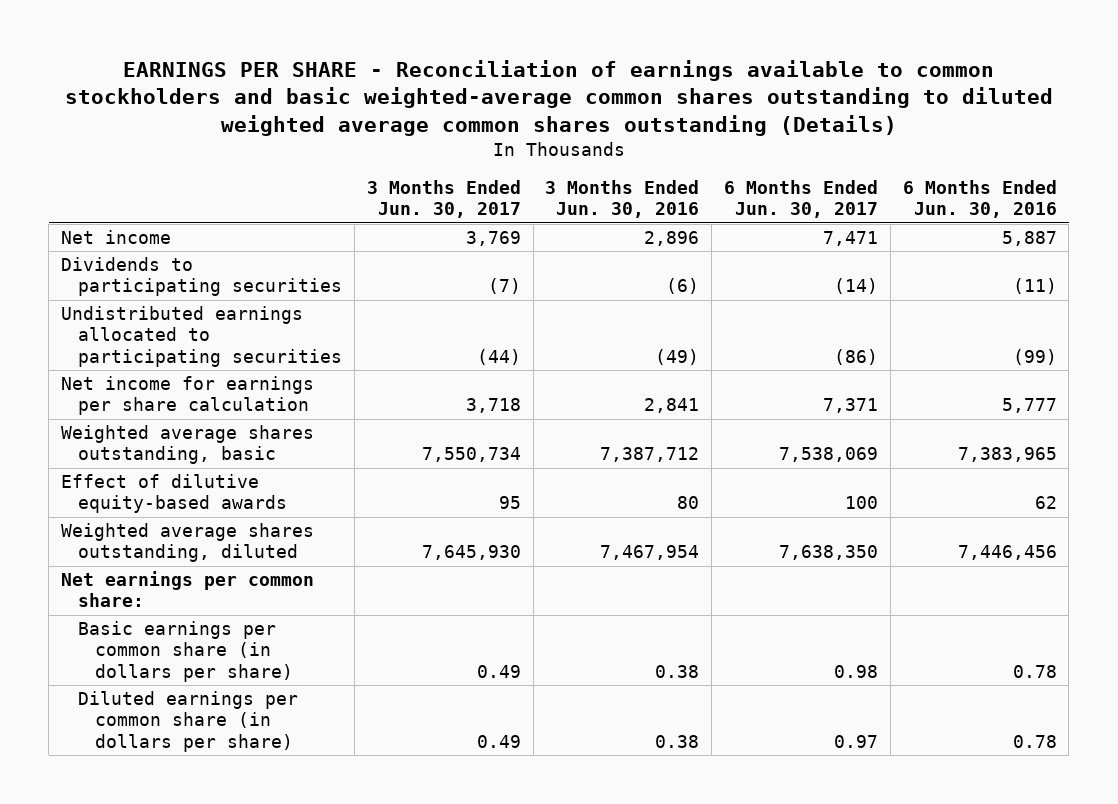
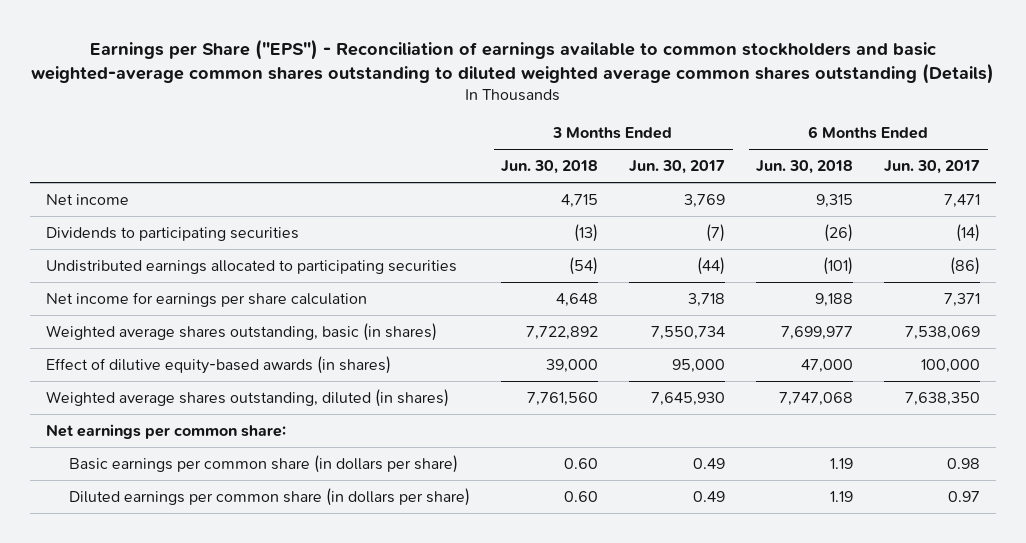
[64,59,1053,137] EARNINGS PER SHARE - Reconciliation of earnings available to common stockholders and basic weighted-average common shares outstanding to diluted weighted average common shares outstanding (Details) -> [31,38,995,85] Earnings per Share ("EPS") - Reconciliation of earnings available to common stockholders and basic weighted-average common shares outstanding to diluted weighted average common shares outstanding (Details)
[545,180,700,219] 3 Months Ended Jun. 30, 2016 -> none
[902,180,1057,219] 6 Months Ended Jun. 30, 2016 -> none
none -> [501,160,599,175] Jun. 30, 2018
none -> [756,160,854,175] Jun. 30, 2018
[61,425,315,465] Weighted average shares outstanding, basic -> [45,322,437,341] Weighted average shares outstanding, basic (in shares)
[61,474,288,514] Effect of dilutive equity-based awards -> [45,355,391,374] Effect of dilutive equity-based awards (in shares)
[498,496,521,510] 95 -> [672,358,726,373] 95,000
[844,496,878,510] 100 -> [921,358,981,373] 100,000
[61,523,315,563] Weighted average shares outstanding, diluted -> [45,388,449,407] Weighted average shares outstanding, diluted (in shares)

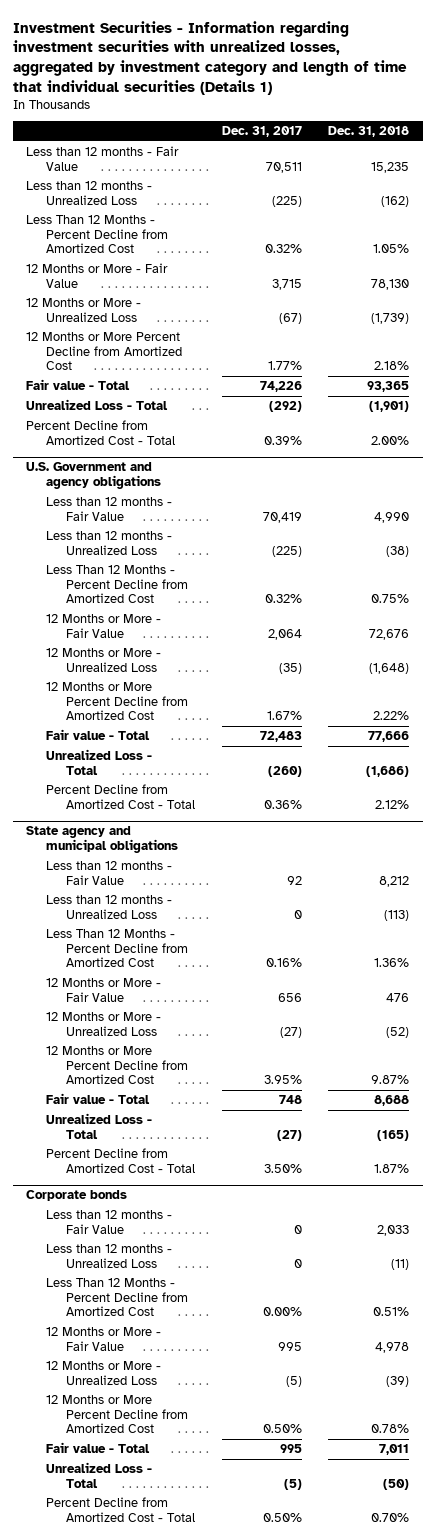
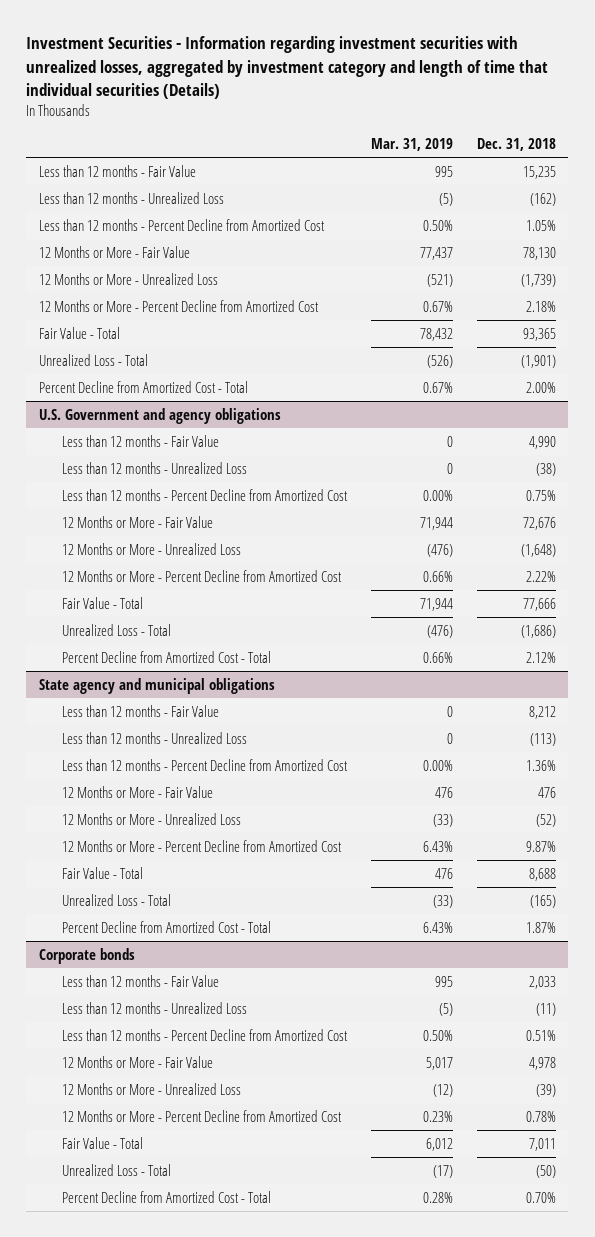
[13,20,408,95] Investment Securities - Information regarding investment securities with unrealized losses, aggregated by investment category and length of time that individual securities (Details 1) -> [26,36,549,99] Investment Securities - Information regarding investment securities with unrealized losses, aggregated by investment category and length of time that individual securities (Details)
[221,126,302,138] Dec. 31, 2017 -> none
none -> [370,138,453,152] Mar. 31, 2019
[26,215,169,254] Less Than 12 Months - Percent Decline from Amortized Cost -> [38,218,325,231] Less than 12 months - Percent Decline from Amortized Cost
[26,332,183,371] 12 Months or More Percent Decline from Amortized Cost -> [38,299,319,312] 12 Months or More - Percent Decline from Amortized Cost
[26,379,131,391] Fair value - Total -> [38,326,120,339] Fair Value - Total
[46,565,189,604] Less Than 12 Months - Percent Decline from Amortized Cost -> [61,488,348,501] Less than 12 months - Percent Decline from Amortized Cost
[46,682,189,721] 12 Months or More Percent Decline from Amortized Cost -> [61,569,342,582] 12 Months or More - Percent Decline from Amortized Cost
[46,729,151,741] Fair value - Total -> [61,596,143,609] Fair Value - Total
[46,929,189,968] Less Than 12 Months - Percent Decline from Amortized Cost -> [61,758,348,771] Less than 12 months - Percent Decline from Amortized Cost
[46,1046,189,1085] 12 Months or More Percent Decline from Amortized Cost -> [61,839,342,852] 12 Months or More - Percent Decline from Amortized Cost
[46,1093,151,1105] Fair value - Total -> [61,866,143,879] Fair Value - Total
[46,1278,189,1317] Less Than 12 Months - Percent Decline from Amortized Cost -> [61,1028,348,1041] Less than 12 months - Percent Decline from Amortized Cost
[46,1395,189,1434] 12 Months or More Percent Decline from Amortized Cost -> [61,1109,342,1122] 12 Months or More - Percent Decline from Amortized Cost
[46,1442,151,1454] Fair value - Total -> [61,1136,143,1149] Fair Value - Total

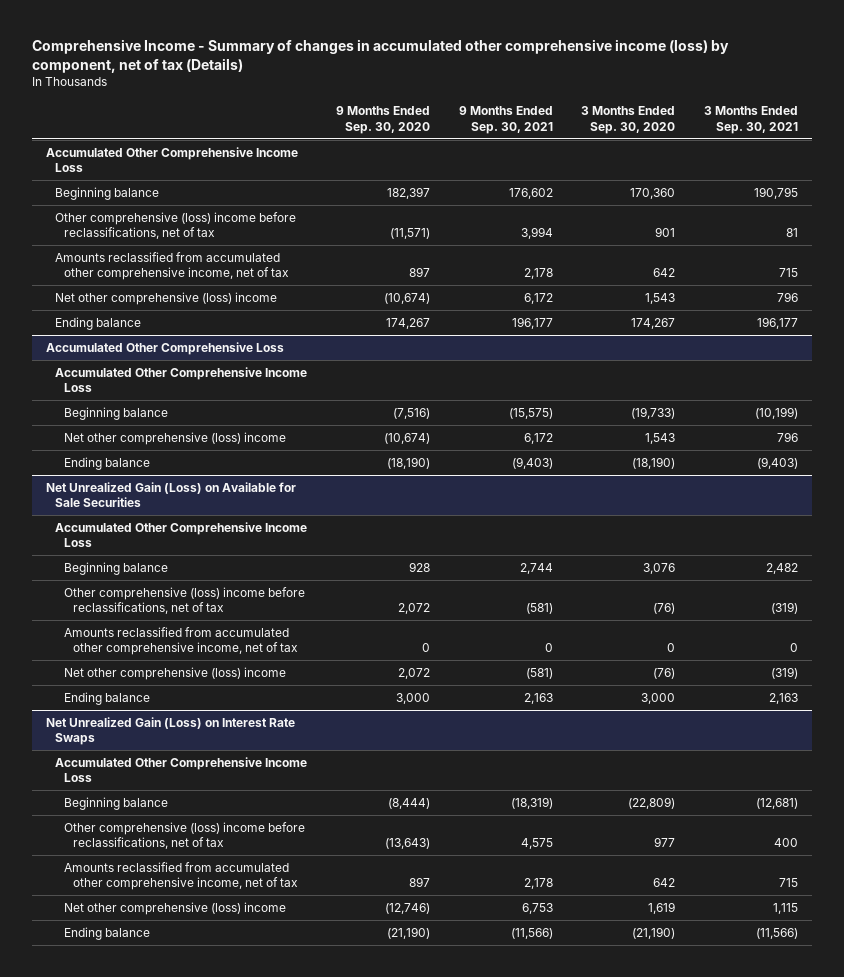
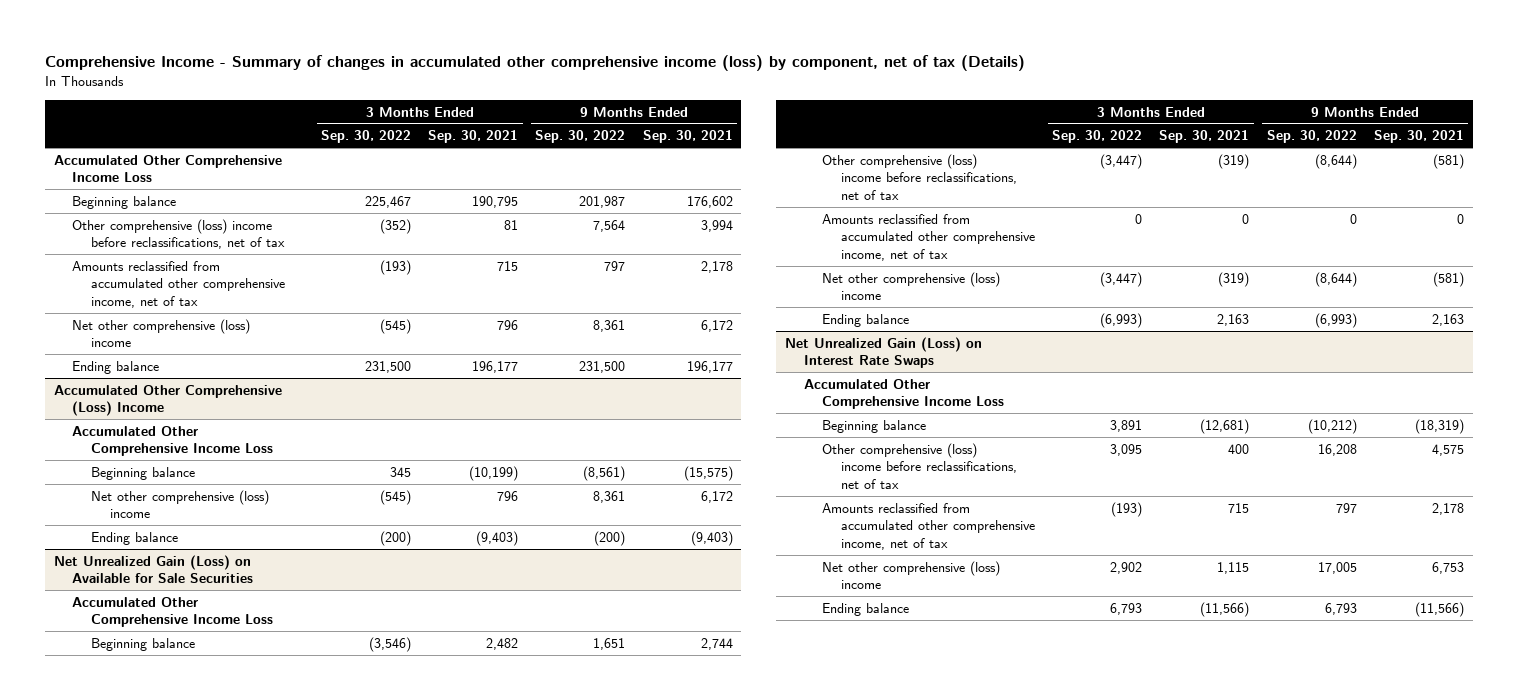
[335,105,430,134] 9 Months Ended Sep. 30, 2020 -> none
[581,105,676,134] 3 Months Ended Sep. 30, 2020 -> none
none -> [320,130,411,144] Sep. 30, 2022
none -> [535,130,626,144] Sep. 30, 2022
[46,341,285,355] Accumulated Other Comprehensive Loss -> [53,384,282,417] Accumulated Other Comprehensive (Loss) Income

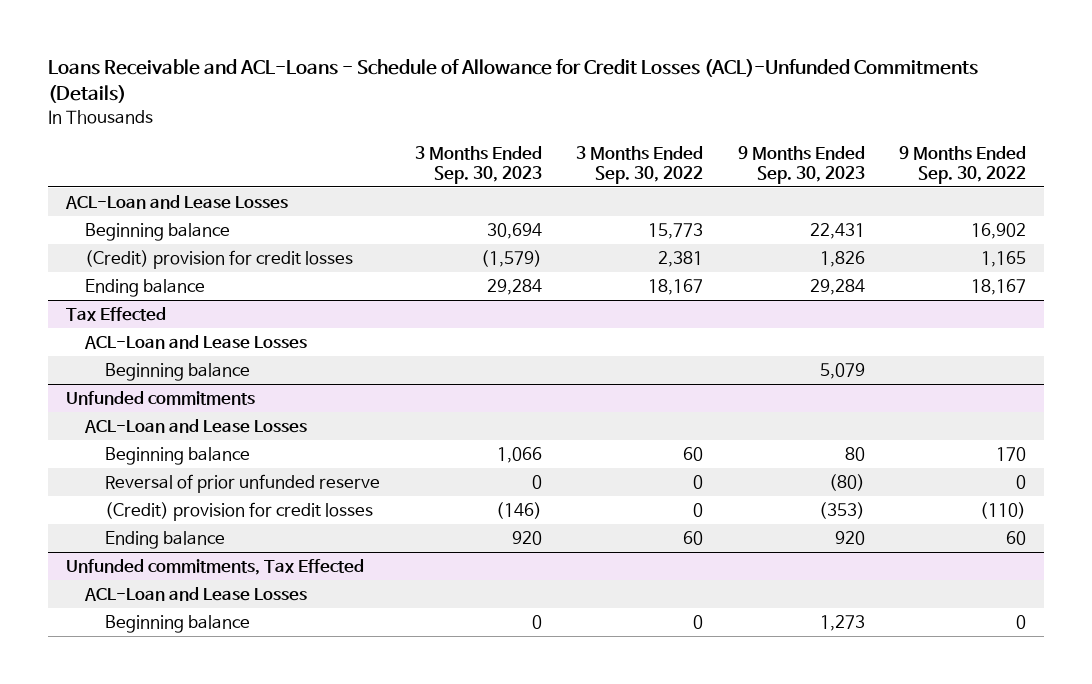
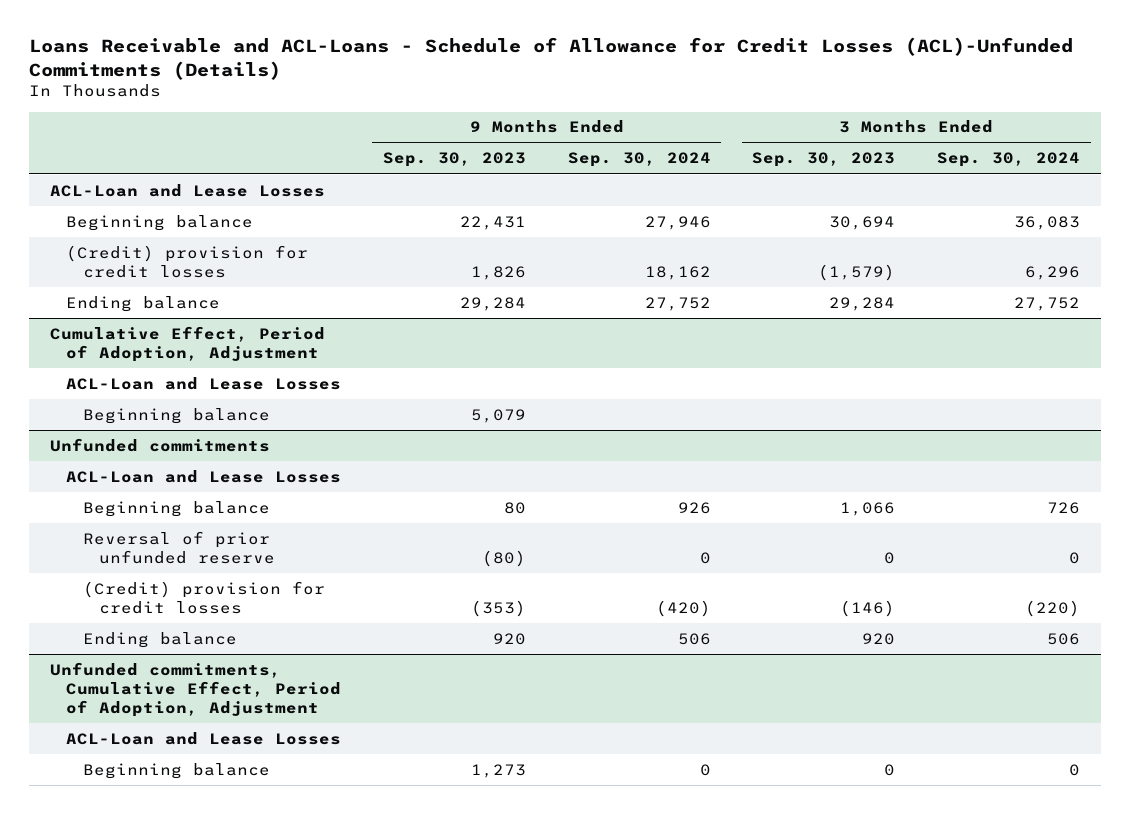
[576,146,704,185] 3 Months Ended Sep. 30, 2022 -> none
[899,146,1027,185] 9 Months Ended Sep. 30, 2022 -> none
none -> [567,152,711,168] Sep. 30, 2024
none -> [937,152,1081,168] Sep. 30, 2024
[65,306,166,321] Tax Effected -> [49,325,325,363] Cumulative Effect, Period of Adoption, Adjustment
[65,558,364,575] Unfunded commitments, Tax Effected -> none
none -> [49,661,342,718] Unfunded commitments, Cumulative Effect, Period of Adoption, Adjustment

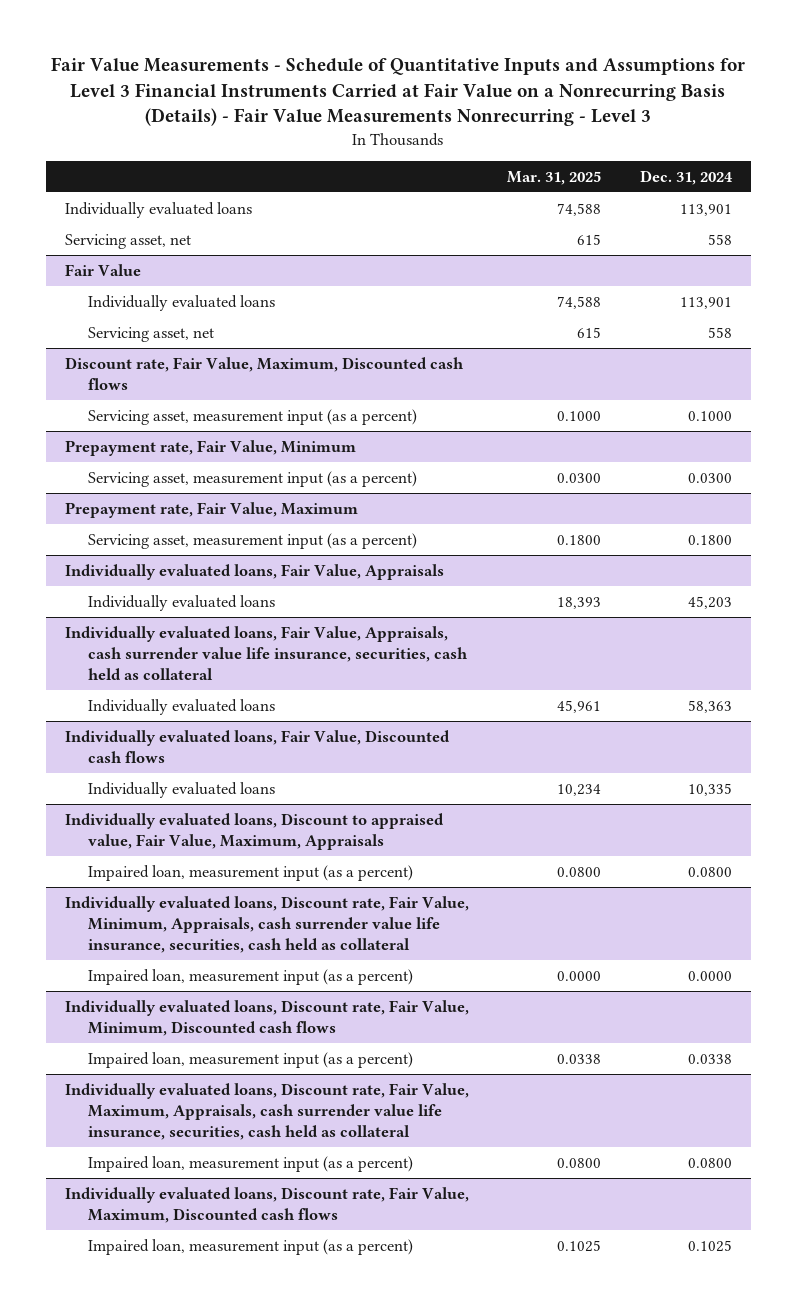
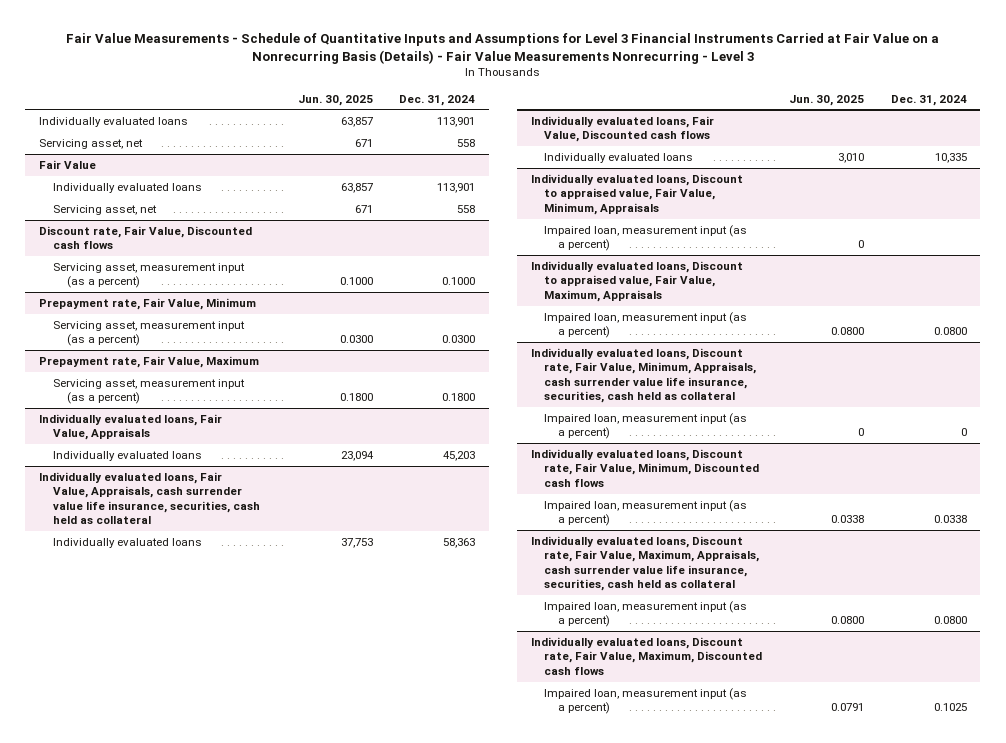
[507,170,602,185] Mar. 31, 2025 -> none
none -> [297,94,373,106] Jun. 30, 2025
[64,356,464,390] Discount rate, Fair Value, Maximum, Discounted cash flows -> [38,225,252,250] Discount rate, Fair Value, Discounted cash flows
none -> [530,173,743,215] Individually evaluated loans, Discount to appraised value, Fair Value, Minimum, Appraisals
none -> [544,224,748,252] Impaired loan, measurement input (as a percent)
[688,970,733,981] 0.0000 -> [960,428,967,437] 0

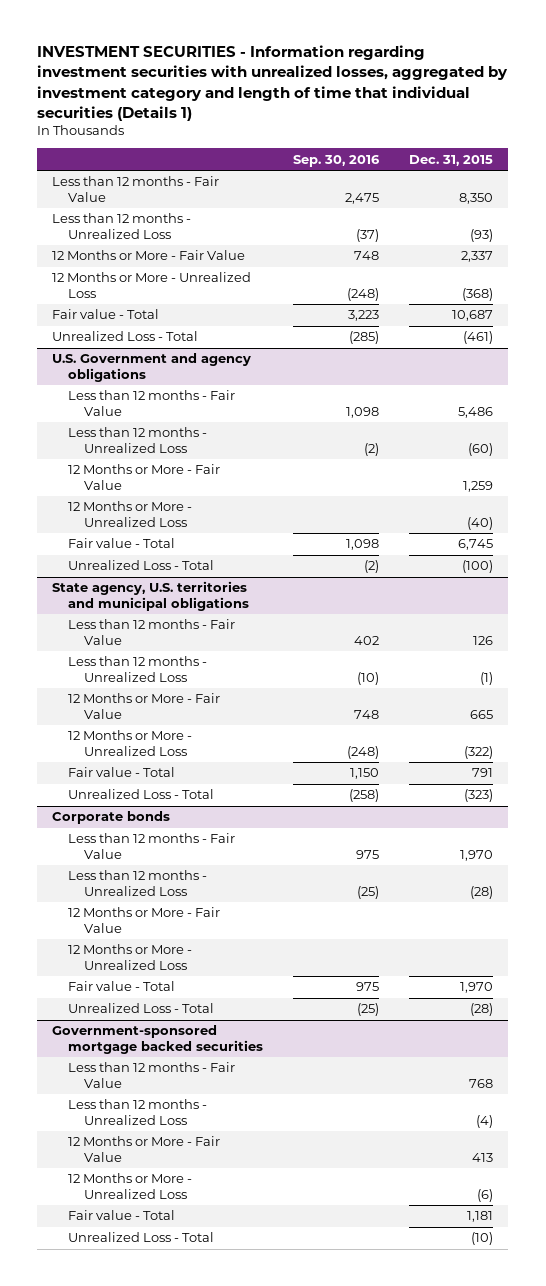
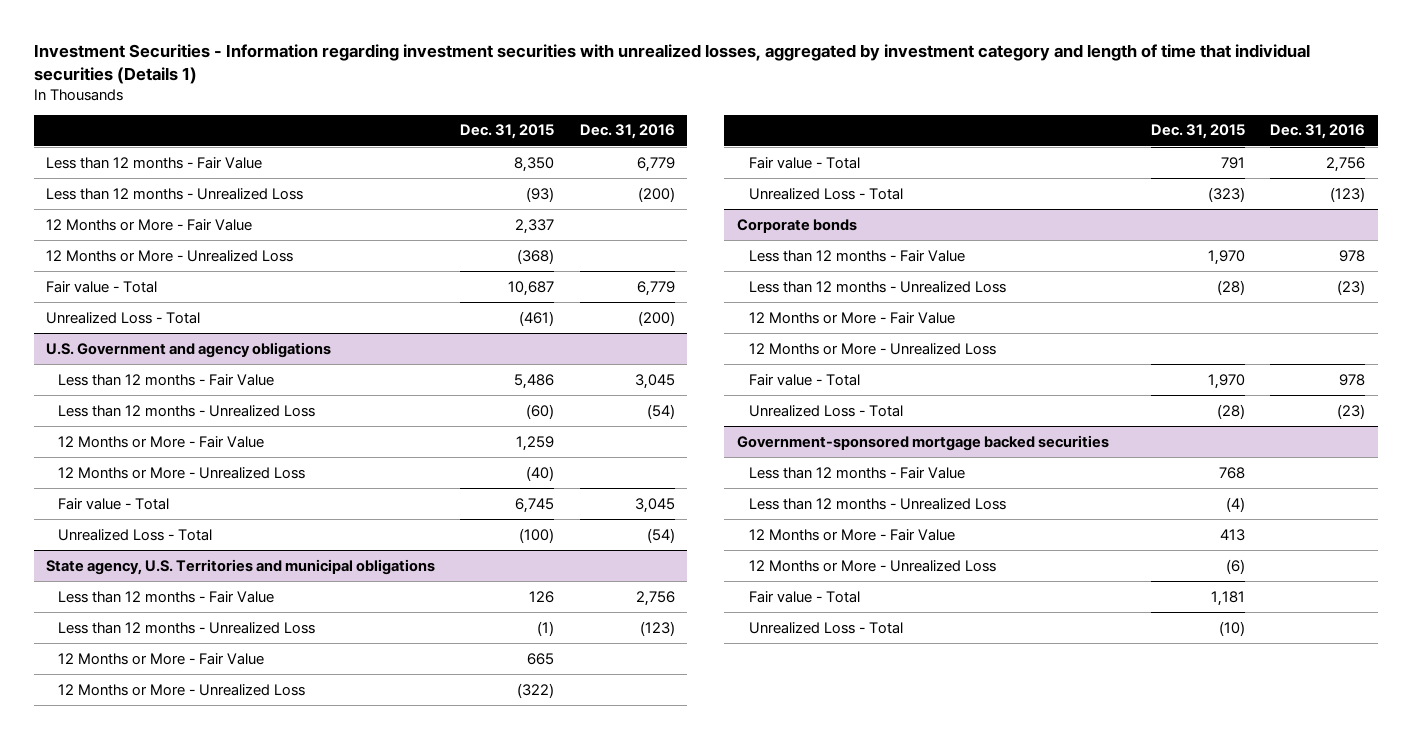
[37,45,509,121] INVESTMENT SECURITIES - Information regarding investment securities with unrealized losses, aggregated by investment category and length of time that individual securities (Details 1) -> [33,43,1310,84] Investment Securities - Information regarding investment securities with unrealized losses, aggregated by investment category and length of time that individual securities (Details 1)
[293,154,381,167] Sep. 30, 2016 -> none
none -> [579,124,675,140] Dec. 31, 2016
[52,581,250,611] State agency, U.S. territories and municipal obligations -> [46,558,436,575] State agency, U.S. Territories and municipal obligations

